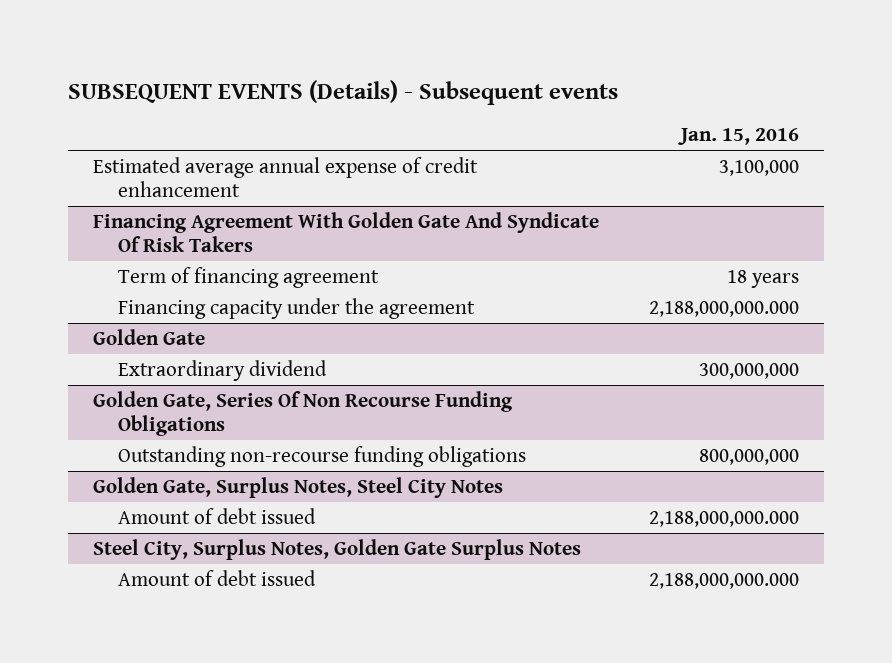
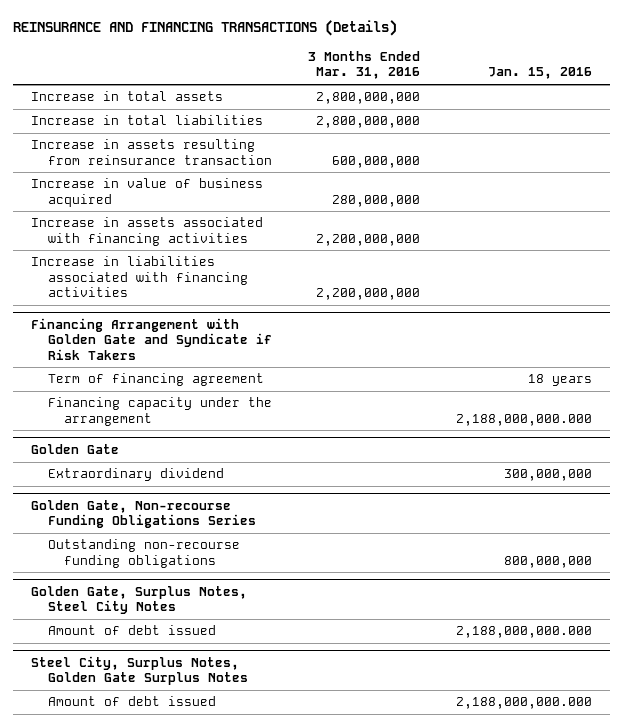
[67,80,618,106] SUBSEQUENT EVENTS (Details) - Subsequent events -> [13,20,398,37] REINSURANCE AND FINANCING TRANSACTIONS (Details)
none -> [307,51,420,80] 3 Months Ended Mar. 31, 2016
[92,156,478,197] Estimated average annual expense of credit enhancement -> none
none -> [31,91,224,102] Increase in total assets
none -> [31,115,264,126] Increase in total liabilities
none -> [31,139,272,165] Increase in assets resulting from reinsurance transaction
none -> [31,178,264,207] Increase in value of business acquired
none -> [31,217,264,246] Increase in assets associated with financing activities
none -> [31,256,248,297] Increase in liabilities associated with financing activities
[92,211,599,252] Financing Agreement With Golden Gate And Syndicate Of Risk Takers -> [31,317,272,360] Financing Arrangement with Golden Gate and Syndicate if Risk Takers
[117,297,475,319] Financing capacity under the agreement -> [47,397,272,426] Financing capacity under the arrangement
[92,390,513,436] Golden Gate, Series Of Non Recourse Funding Obligations -> [31,499,256,529] Golden Gate, Non-recourse Funding Obligations Series

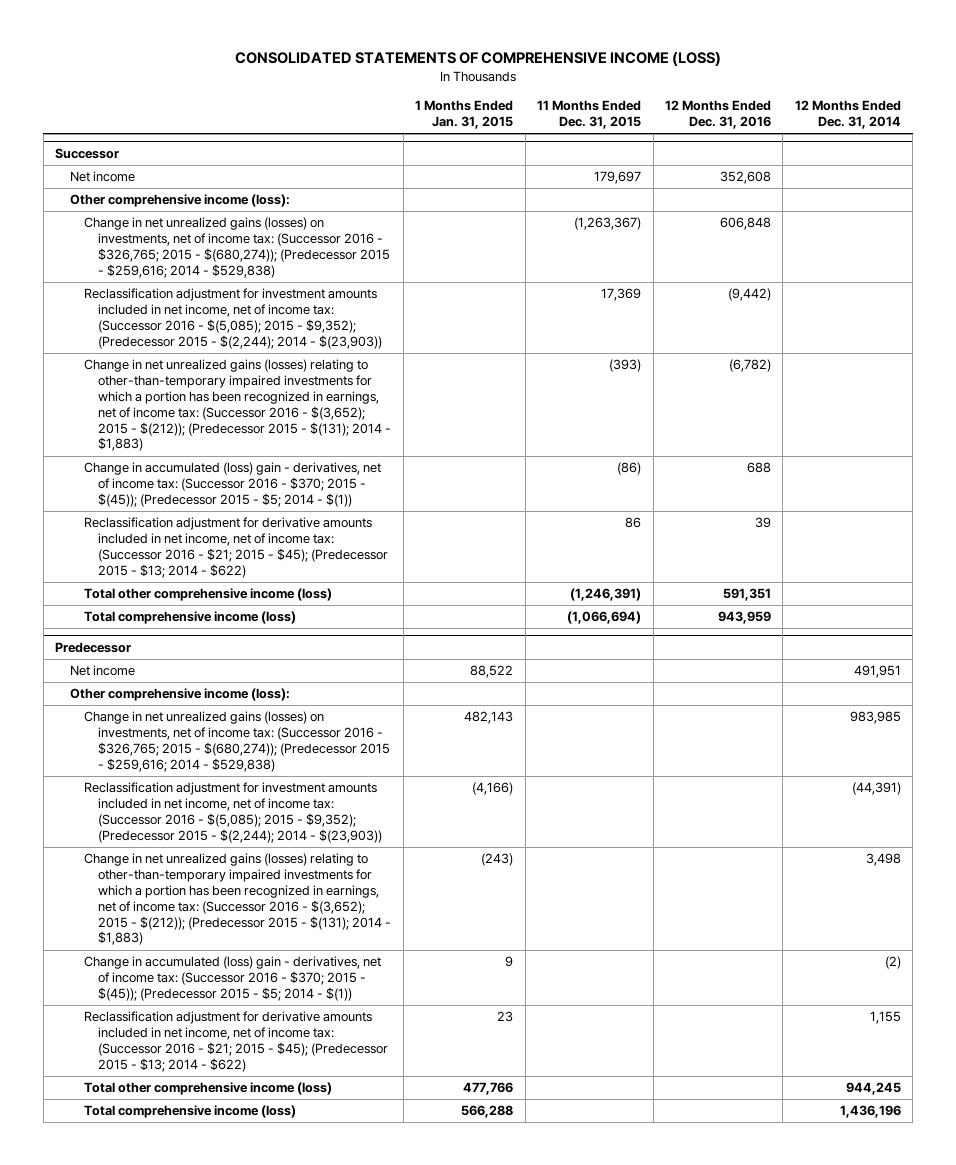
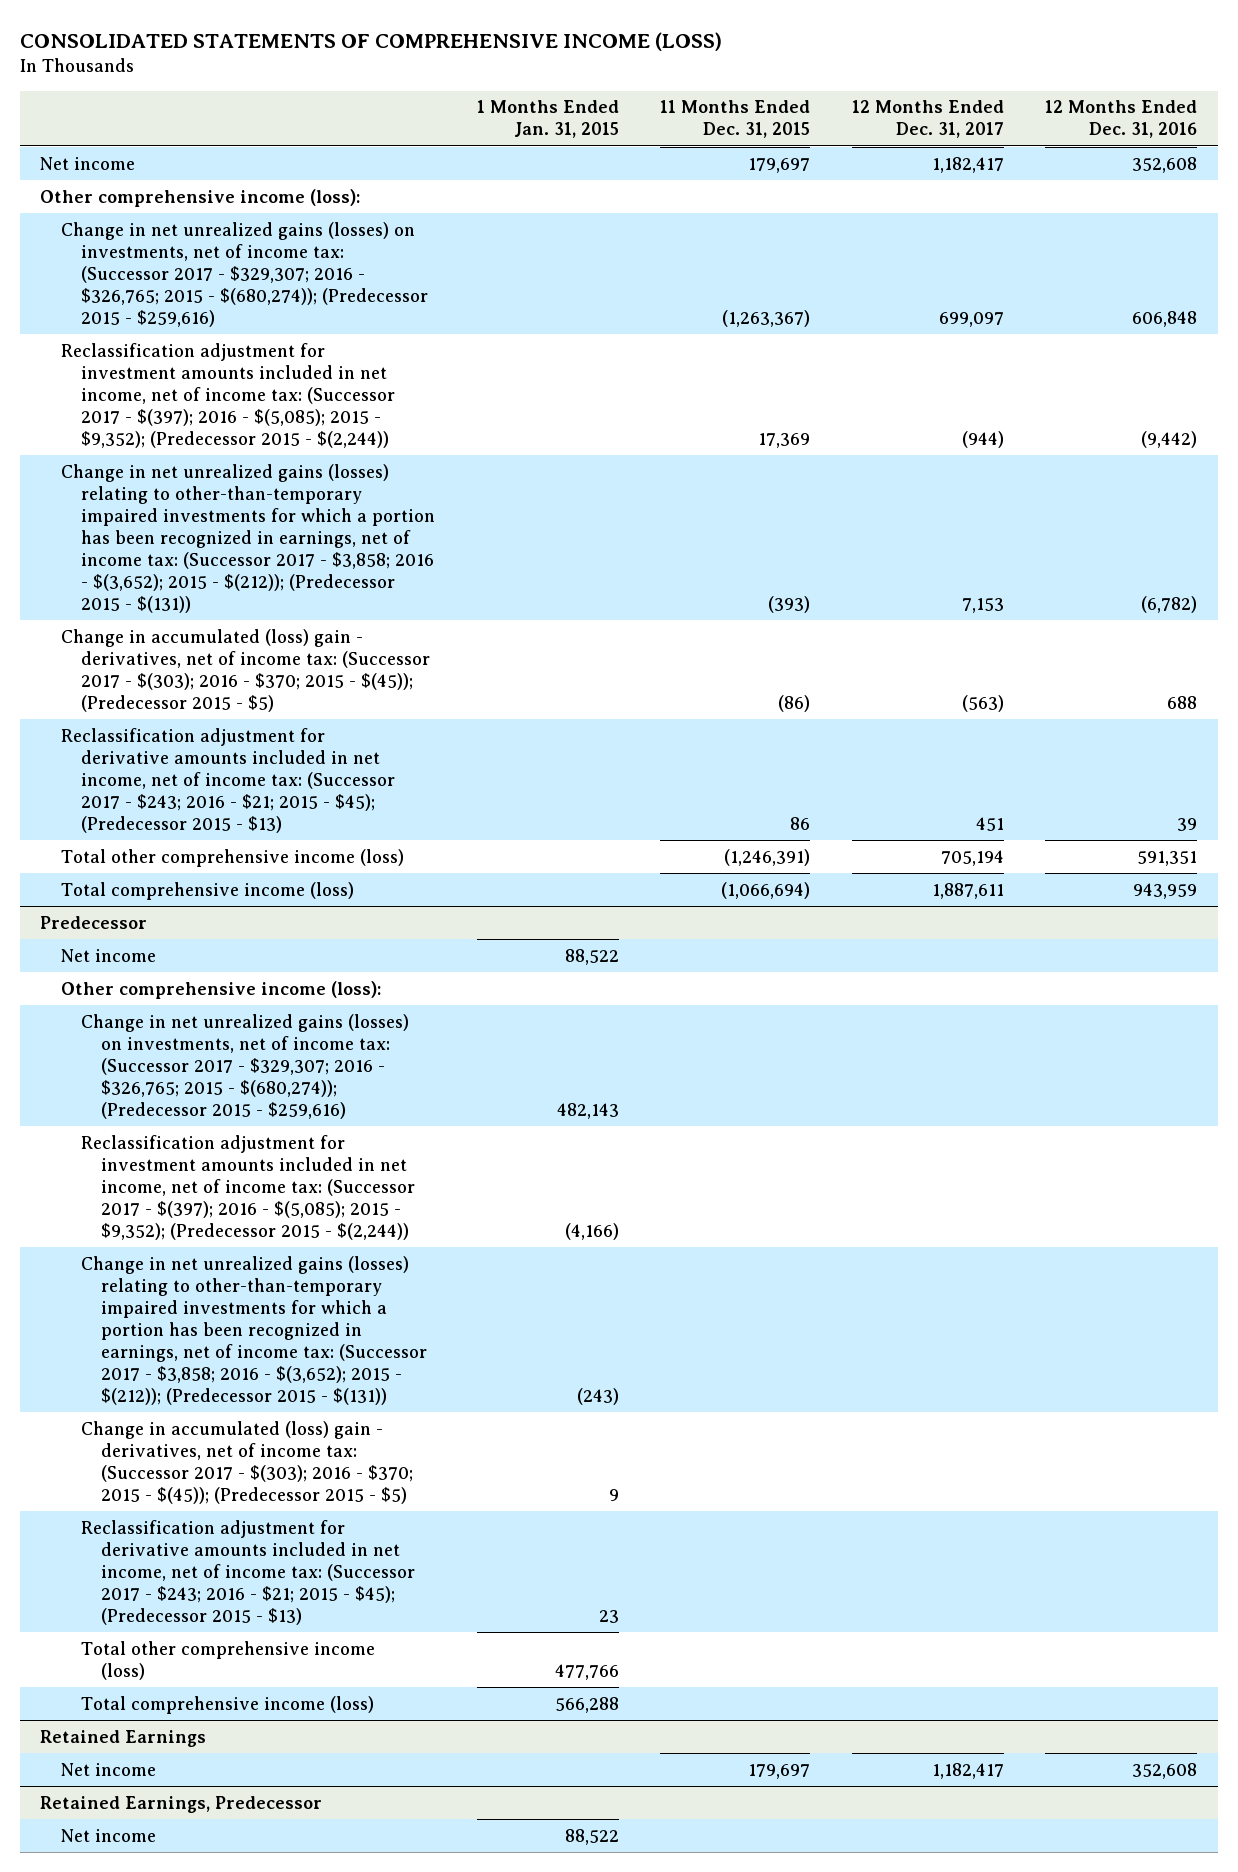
[794,100,901,130] 12 Months Ended Dec. 31, 2014 -> none
none -> [851,100,1004,139] 12 Months Ended Dec. 31, 2017
[55,148,120,160] Successor -> none
[83,217,391,278] Change in net unrealized gains (losses) on investments, net of income tax: (Successor 2016 - $326,765; 2015 - $(680,274)); (Predecessor 2015 - $259,616; 2014 - $529,838) -> [60,221,428,327] Change in net unrealized gains (losses) on investments, net of income tax: (Successor 2017 - $329,307; 2016 - $326,765; 2015 - $(680,274)); (Predecessor 2015 - $259,616)
[83,288,383,349] Reclassification adjustment for investment amounts included in net income, net of income tax: (Successor 2016 - $(5,085); 2015 - $9,352); (Predecessor 2015 - $(2,244); 2014 - $(23,903)) -> [60,342,395,448] Reclassification adjustment for investment amounts included in net income, net of income tax: (Successor 2017 - $(397); 2016 - $(5,085); 2015 - $9,352); (Predecessor 2015 - $(2,244))
[83,359,392,452] Change in net unrealized gains (losses) relating to other-than-temporary impaired investments for which a portion has been recognized in earnings, net of income tax: (Successor 2016 - $(3,652); 2015 - $(212)); (Predecessor 2015 - $(131); 2014 - $1,883) -> [60,463,435,613] Change in net unrealized gains (losses) relating to other-than-temporary impaired investments for which a portion has been recognized in earnings, net of income tax: (Successor 2017 - $3,858; 2016 - $(3,652); 2015 - $(212)); (Predecessor 2015 - $(131))
[83,462,381,507] Change in accumulated (loss) gain - derivatives, net of income tax: (Successor 2016 - $370; 2015 - $(45)); (Predecessor 2015 - $5; 2014 - $(1)) -> [60,628,430,712] Change in accumulated (loss) gain - derivatives, net of income tax: (Successor 2017 - $(303); 2016 - $370; 2015 - $(45)); (Predecessor 2015 - $5)
[83,517,389,578] Reclassification adjustment for derivative amounts included in net income, net of income tax: (Successor 2016 - $21; 2015 - $45); (Predecessor 2015 - $13; 2014 - $622) -> [60,727,395,833] Reclassification adjustment for derivative amounts included in net income, net of income tax: (Successor 2017 - $243; 2016 - $21; 2015 - $45); (Predecessor 2015 - $13)
[83,711,391,772] Change in net unrealized gains (losses) on investments, net of income tax: (Successor 2016 - $326,765; 2015 - $(680,274)); (Predecessor 2015 - $259,616; 2014 - $529,838) -> [80,1013,409,1119] Change in net unrealized gains (losses) on investments, net of income tax: (Successor 2017 - $329,307; 2016 - $326,765; 2015 - $(680,274)); (Predecessor 2015 - $259,616)
[83,782,383,843] Reclassification adjustment for investment amounts included in net income, net of income tax: (Successor 2016 - $(5,085); 2015 - $9,352); (Predecessor 2015 - $(2,244); 2014 - $(23,903)) -> [80,1134,416,1240] Reclassification adjustment for investment amounts included in net income, net of income tax: (Successor 2017 - $(397); 2016 - $(5,085); 2015 - $9,352); (Predecessor 2015 - $(2,244))
[83,853,392,946] Change in net unrealized gains (losses) relating to other-than-temporary impaired investments for which a portion has been recognized in earnings, net of income tax: (Successor 2016 - $(3,652); 2015 - $(212)); (Predecessor 2015 - $(131); 2014 - $1,883) -> [80,1255,428,1405] Change in net unrealized gains (losses) relating to other-than-temporary impaired investments for which a portion has been recognized in earnings, net of income tax: (Successor 2017 - $3,858; 2016 - $(3,652); 2015 - $(212)); (Predecessor 2015 - $(131))
[83,956,381,1001] Change in accumulated (loss) gain - derivatives, net of income tax: (Successor 2016 - $370; 2015 - $(45)); (Predecessor 2015 - $5; 2014 - $(1)) -> [80,1420,414,1504] Change in accumulated (loss) gain - derivatives, net of income tax: (Successor 2017 - $(303); 2016 - $370; 2015 - $(45)); (Predecessor 2015 - $5)
[83,1011,389,1072] Reclassification adjustment for derivative amounts included in net income, net of income tax: (Successor 2016 - $21; 2015 - $45); (Predecessor 2015 - $13; 2014 - $622) -> [80,1519,416,1625] Reclassification adjustment for derivative amounts included in net income, net of income tax: (Successor 2017 - $243; 2016 - $21; 2015 - $45); (Predecessor 2015 - $13)
none -> [40,1729,207,1747] Retained Earnings
none -> [60,1762,156,1776] Net income
none -> [40,1795,323,1813] Retained Earnings, Predecessor
none -> [60,1828,156,1842] Net income

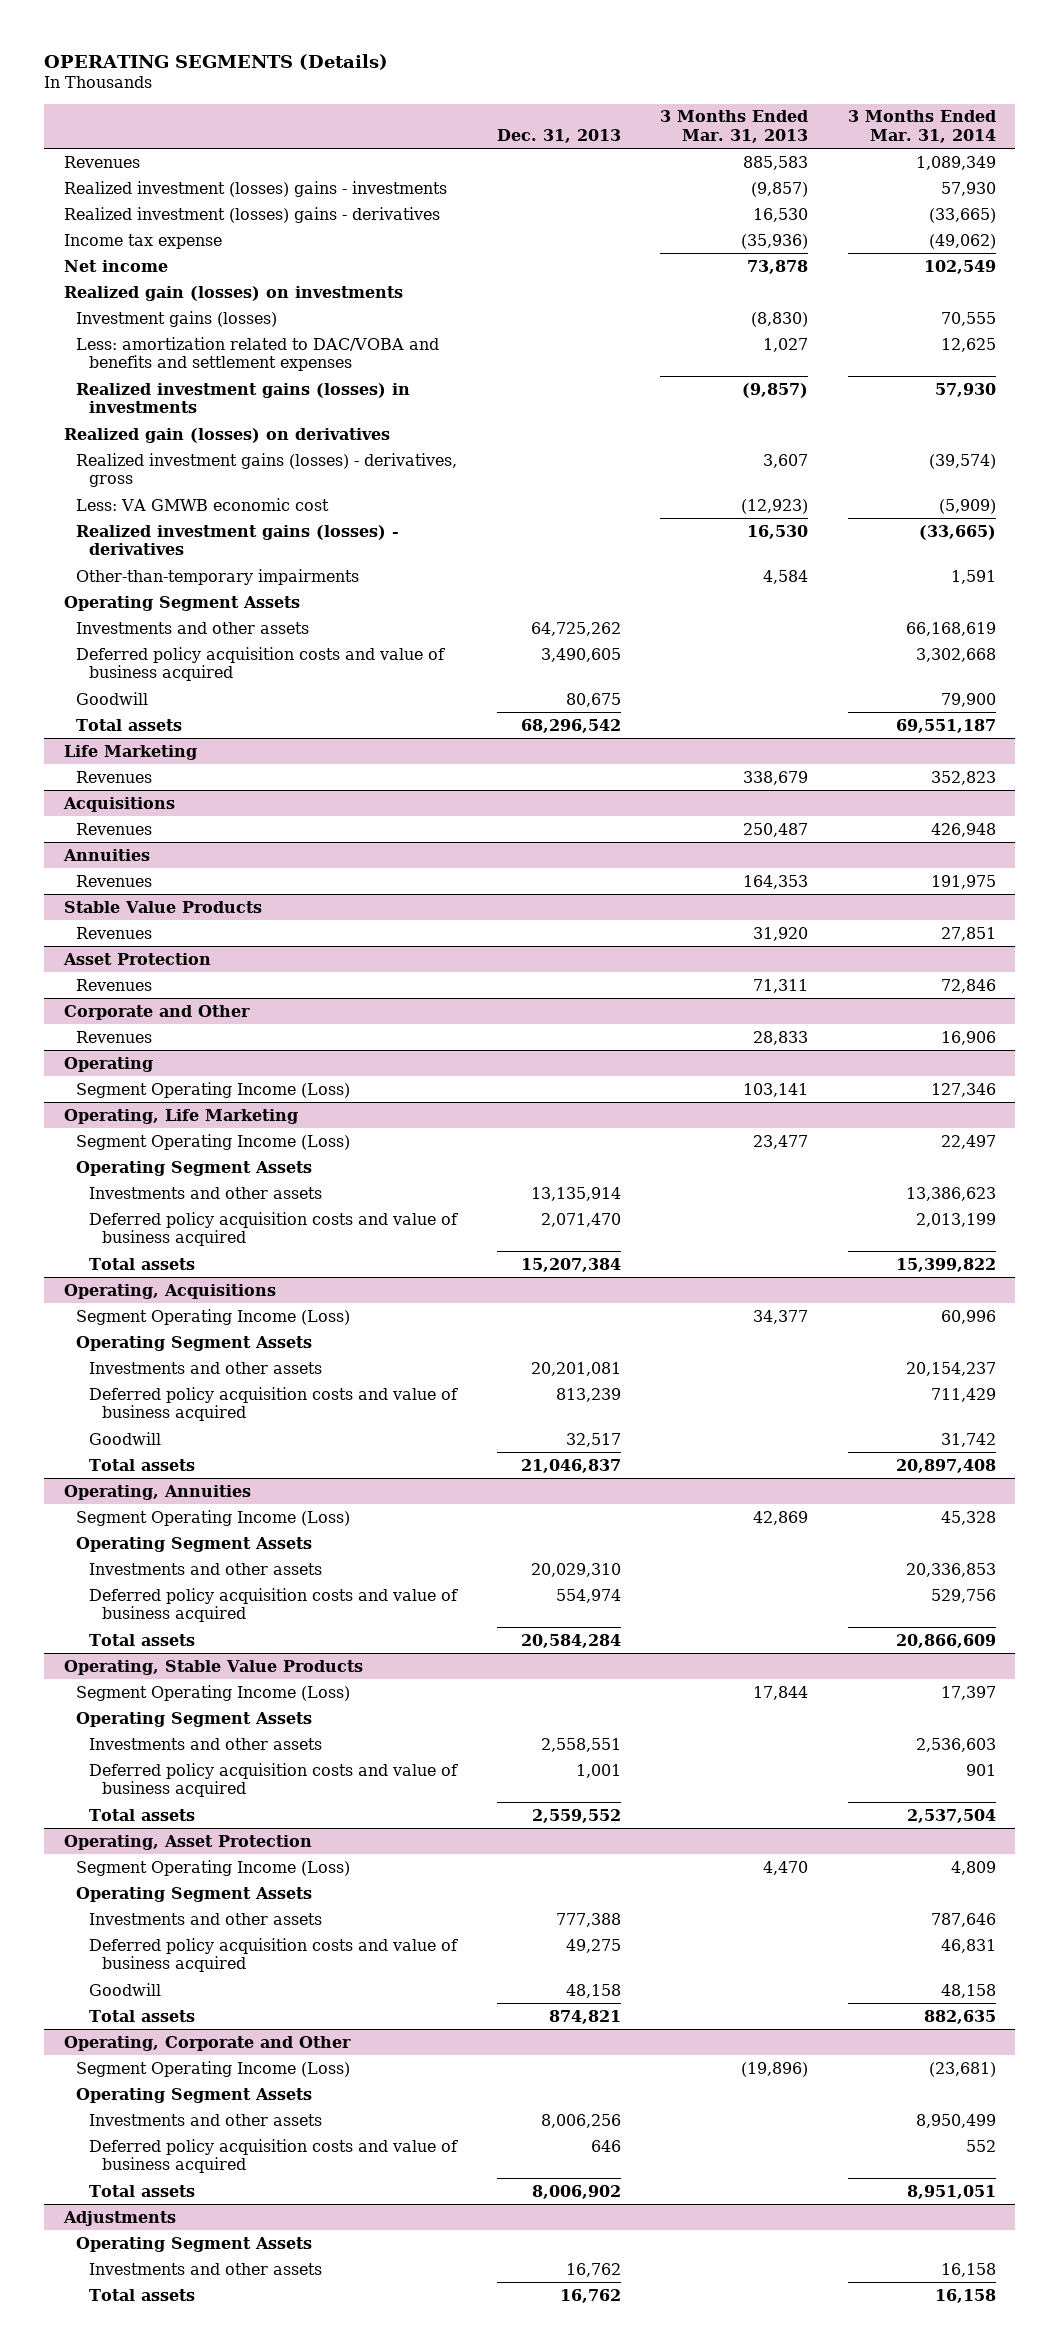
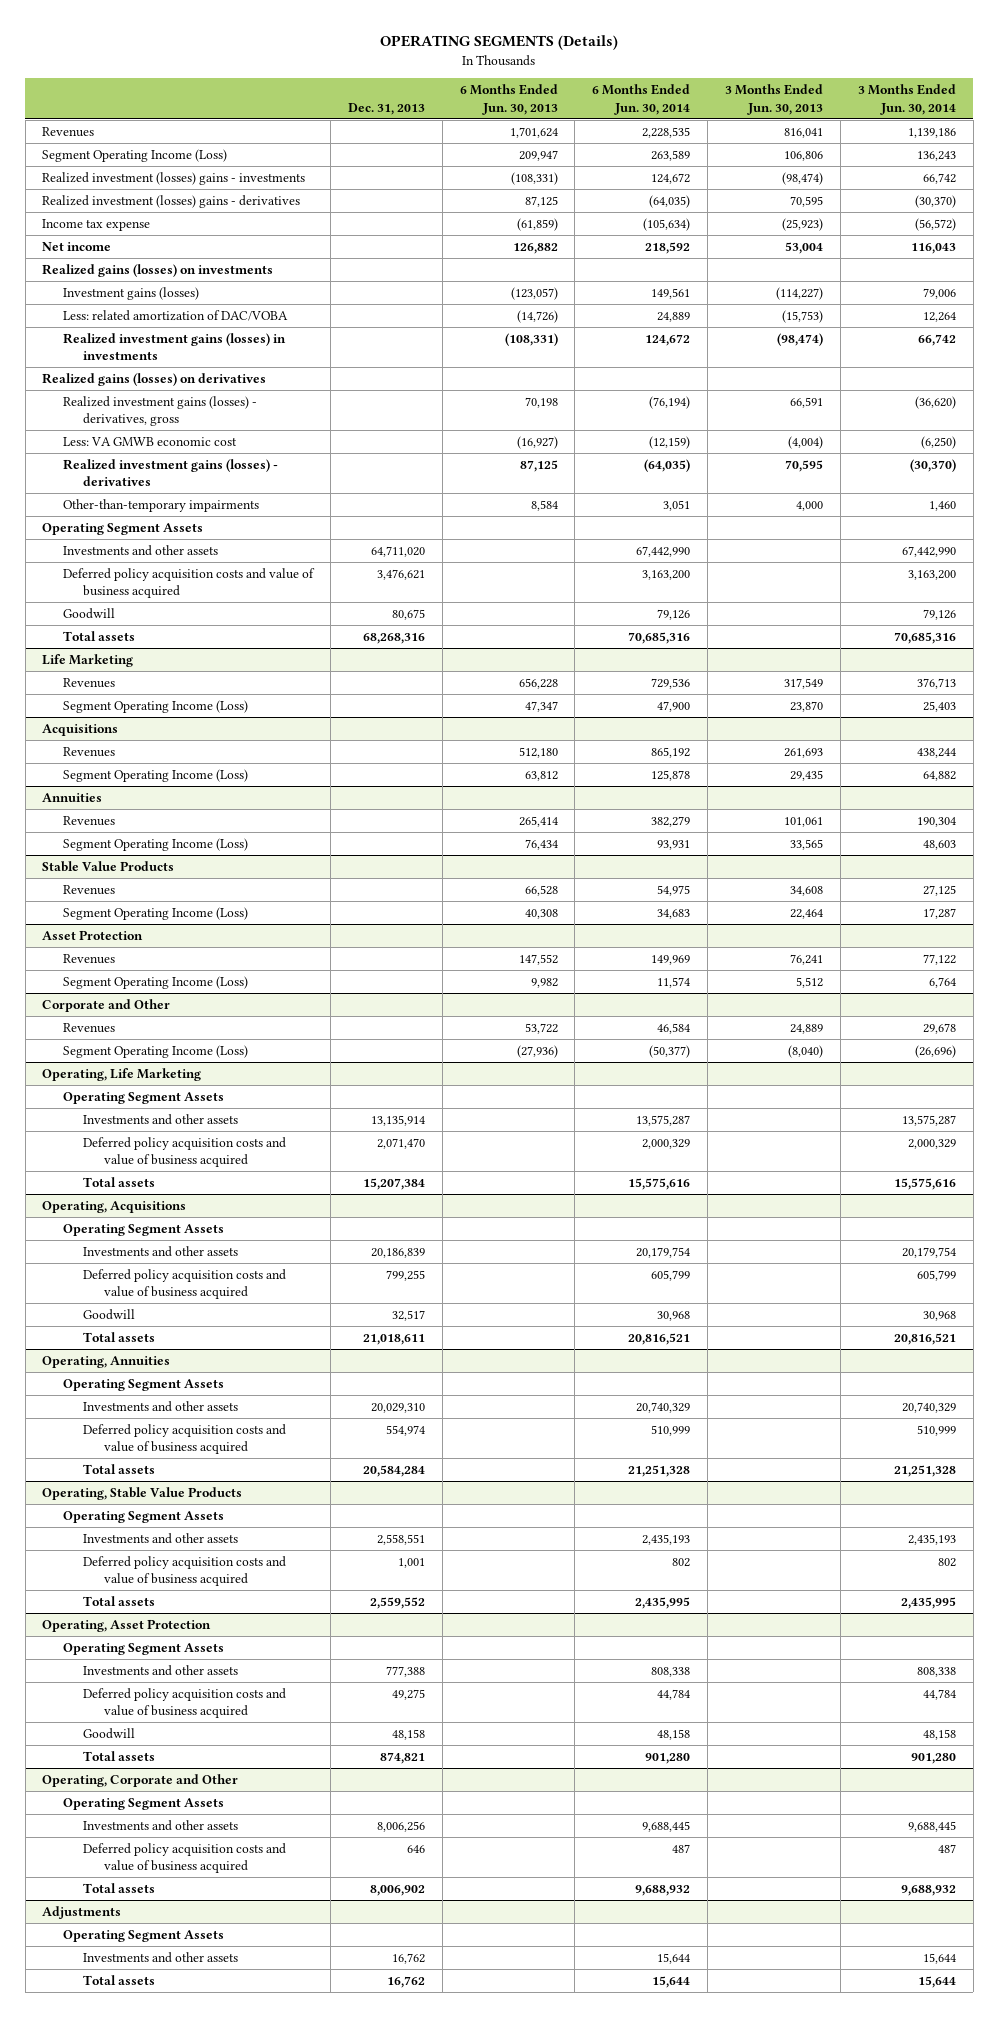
[660,110,809,143] 3 Months Ended Mar. 31, 2013 -> none
[847,110,996,143] 3 Months Ended Mar. 31, 2014 -> none
none -> [459,84,558,115] 6 Months Ended Jun. 30, 2013
none -> [592,84,691,115] 6 Months Ended Jun. 30, 2014
none -> [725,84,824,115] 3 Months Ended Jun. 30, 2013
none -> [857,84,956,115] 3 Months Ended Jun. 30, 2014
none -> [42,148,228,162] Segment Operating Income (Loss)
[63,285,403,301] Realized gain (losses) on investments -> [42,263,274,277] Realized gains (losses) on investments
[76,336,440,372] Less: amortization related to DAC/VOBA and benefits and settlement expenses -> [62,309,288,321] Less: related amortization of DAC/VOBA
[63,427,390,443] Realized gain (losses) on derivatives -> [42,372,267,386] Realized gains (losses) on derivatives
[530,621,621,636] 64,725,262 -> [370,545,425,557] 64,711,020
[540,647,621,662] 3,490,605 -> [376,568,425,580] 3,476,621
[520,718,621,733] 68,296,542 -> [362,632,425,644] 68,268,316
none -> [62,699,248,713] Segment Operating Income (Loss)
none -> [62,768,248,782] Segment Operating Income (Loss)
none -> [62,837,248,851] Segment Operating Income (Loss)
none -> [62,906,248,920] Segment Operating Income (Loss)
none -> [62,975,248,989] Segment Operating Income (Loss)
[63,1056,153,1072] Operating -> none
[76,1081,351,1098] Segment Operating Income (Loss) -> none
none -> [62,1044,248,1058] Segment Operating Income (Loss)
[76,1133,351,1150] Segment Operating Income (Loss) -> none
[76,1308,351,1325] Segment Operating Income (Loss) -> none
[530,1361,621,1376] 20,201,081 -> [370,1247,425,1258] 20,186,839
[555,1387,621,1402] 813,239 -> [385,1269,425,1281] 799,255
[520,1458,621,1473] 21,046,837 -> [362,1333,425,1345] 21,018,611
[76,1509,351,1526] Segment Operating Income (Loss) -> none
[76,1684,351,1701] Segment Operating Income (Loss) -> none
[76,1859,351,1876] Segment Operating Income (Loss) -> none
[76,2060,351,2077] Segment Operating Income (Loss) -> none

